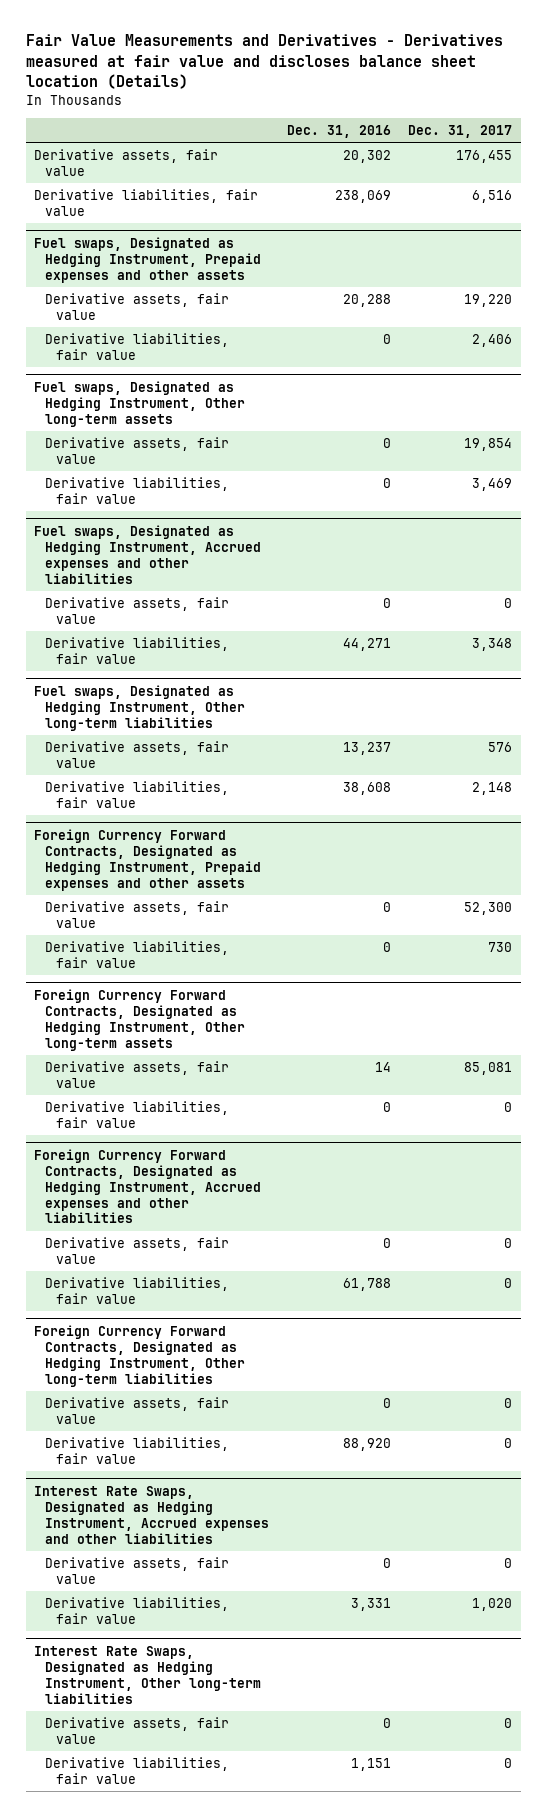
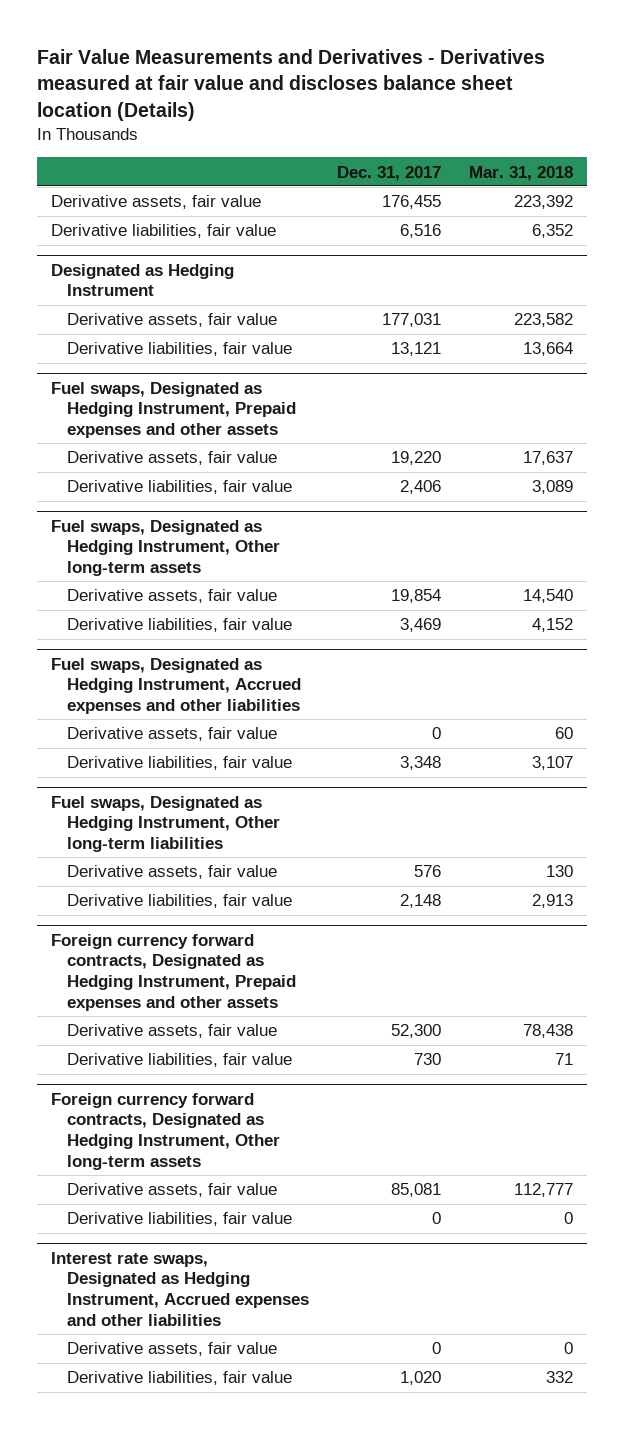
[286,124,391,138] Dec. 31, 2016 -> none
none -> [468,165,573,181] Mar. 31, 2018
none -> [50,263,234,297] Designated as Hedging Instrument
none -> [67,313,278,328] Derivative assets, fair value
none -> [67,342,293,357] Derivative liabilities, fair value
[34,829,262,891] Foreign Currency Forward Contracts, Designated as Hedging Instrument, Prepaid expenses and other assets -> [50,933,297,1011] Foreign currency forward contracts, Designated as Hedging Instrument, Prepaid expenses and other assets
[34,989,246,1051] Foreign Currency Forward Contracts, Designated as Hedging Instrument, Other long-term assets -> [50,1092,281,1170] Foreign currency forward contracts, Designated as Hedging Instrument, Other long-term assets
[34,1149,262,1224] Foreign Currency Forward Contracts, Designated as Hedging Instrument, Accrued expenses and other liabilities -> none
[45,1237,230,1264] Derivative assets, fair value -> none
[45,1277,230,1304] Derivative liabilities, fair value -> none
[34,1325,246,1387] Foreign Currency Forward Contracts, Designated as Hedging Instrument, Other long-term liabilities -> none
[45,1397,230,1424] Derivative assets, fair value -> none
[45,1437,230,1464] Derivative liabilities, fair value -> none
[34,1486,270,1544] Interest Rate Swaps, Designated as Hedging Instrument, Accrued expenses and other liabilities -> [50,1251,310,1326] Interest rate swaps, Designated as Hedging Instrument, Accrued expenses and other liabilities
[34,1646,262,1704] Interest Rate Swaps, Designated as Hedging Instrument, Other long-term liabilities -> none
[45,1717,230,1744] Derivative assets, fair value -> none
[45,1757,230,1784] Derivative liabilities, fair value -> none

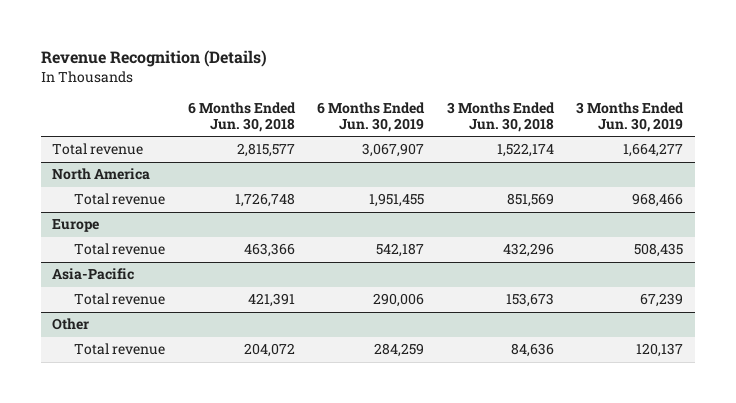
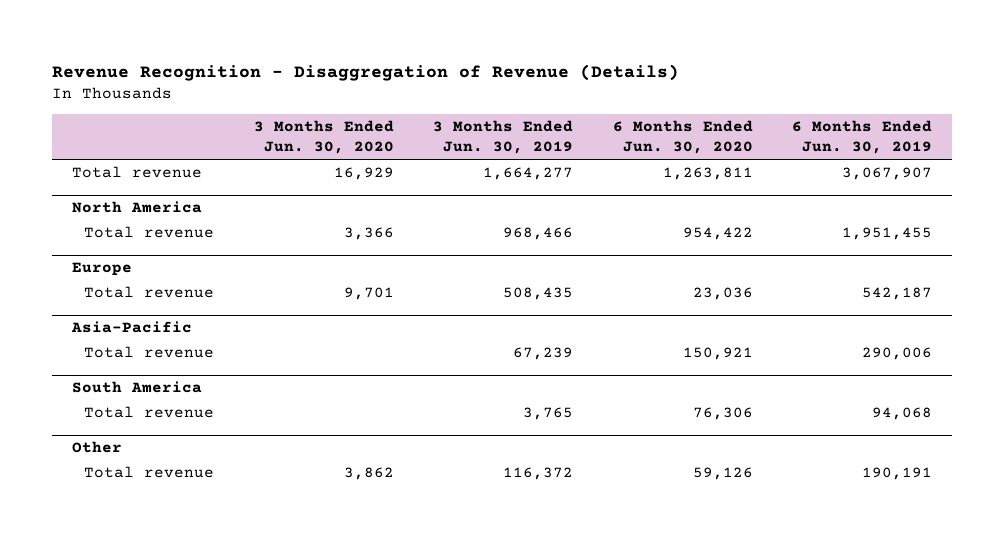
[41,49,268,67] Revenue Recognition (Details) -> [51,63,679,81] Revenue Recognition - Disaggregation of Revenue (Details)
[187,102,296,133] 6 Months Ended Jun. 30, 2018 -> none
[446,102,555,133] 3 Months Ended Jun. 30, 2018 -> none
none -> [253,119,394,155] 3 Months Ended Jun. 30, 2020
none -> [612,119,753,155] 6 Months Ended Jun. 30, 2020
none -> [71,381,202,394] South America
none -> [84,406,215,419] Total revenue
[374,343,425,358] 284,259 -> [861,467,932,481] 190,191
[636,343,684,358] 120,137 -> [503,467,574,481] 116,372

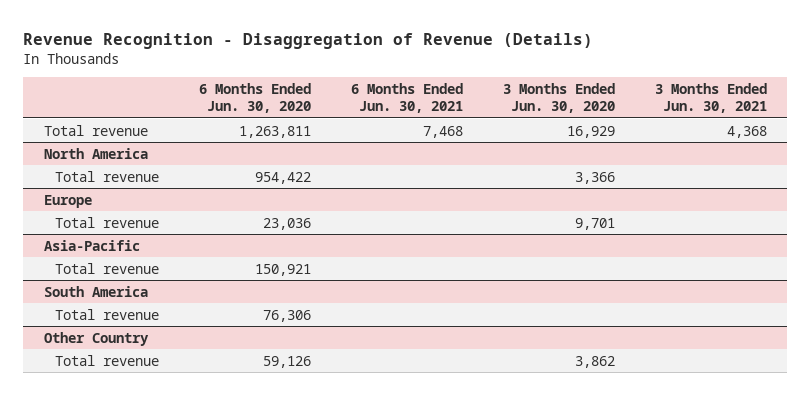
[433,119,574,155] 3 Months Ended Jun. 30, 2019 -> none
[791,119,932,155] 6 Months Ended Jun. 30, 2019 -> none
none -> [351,83,464,114] 6 Months Ended Jun. 30, 2021
none -> [655,83,768,114] 3 Months Ended Jun. 30, 2021
[71,441,122,454] Other -> [43,331,149,346] Other Country

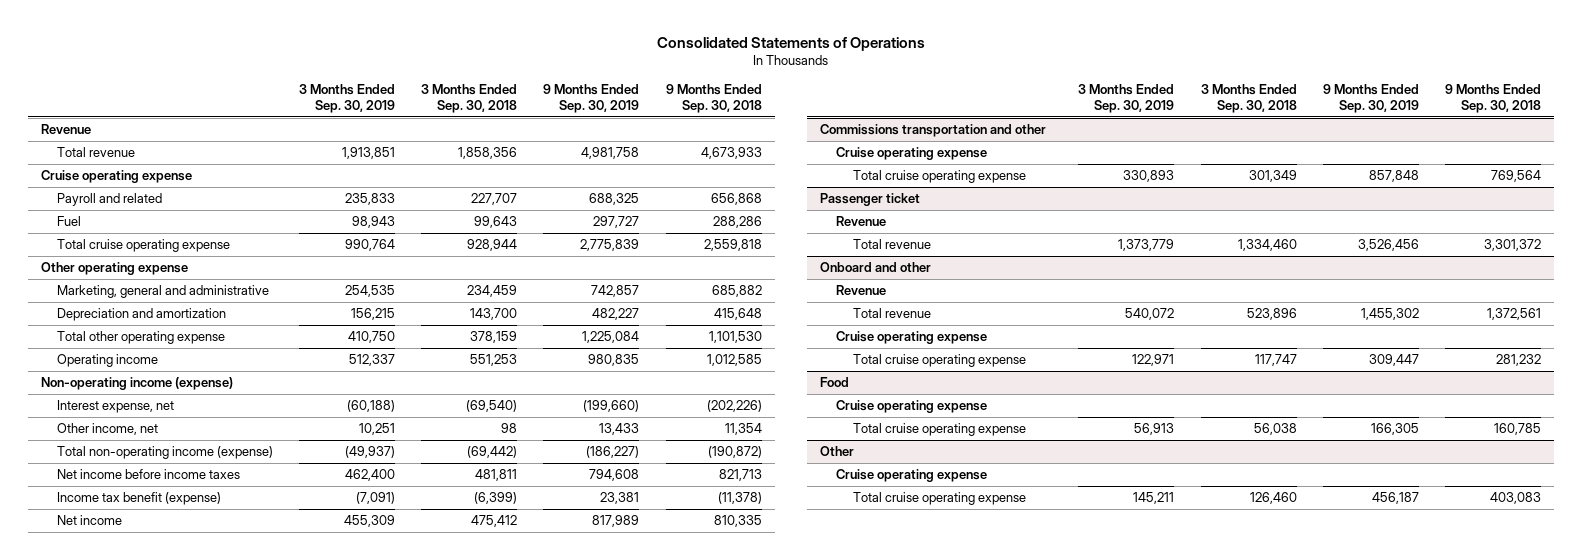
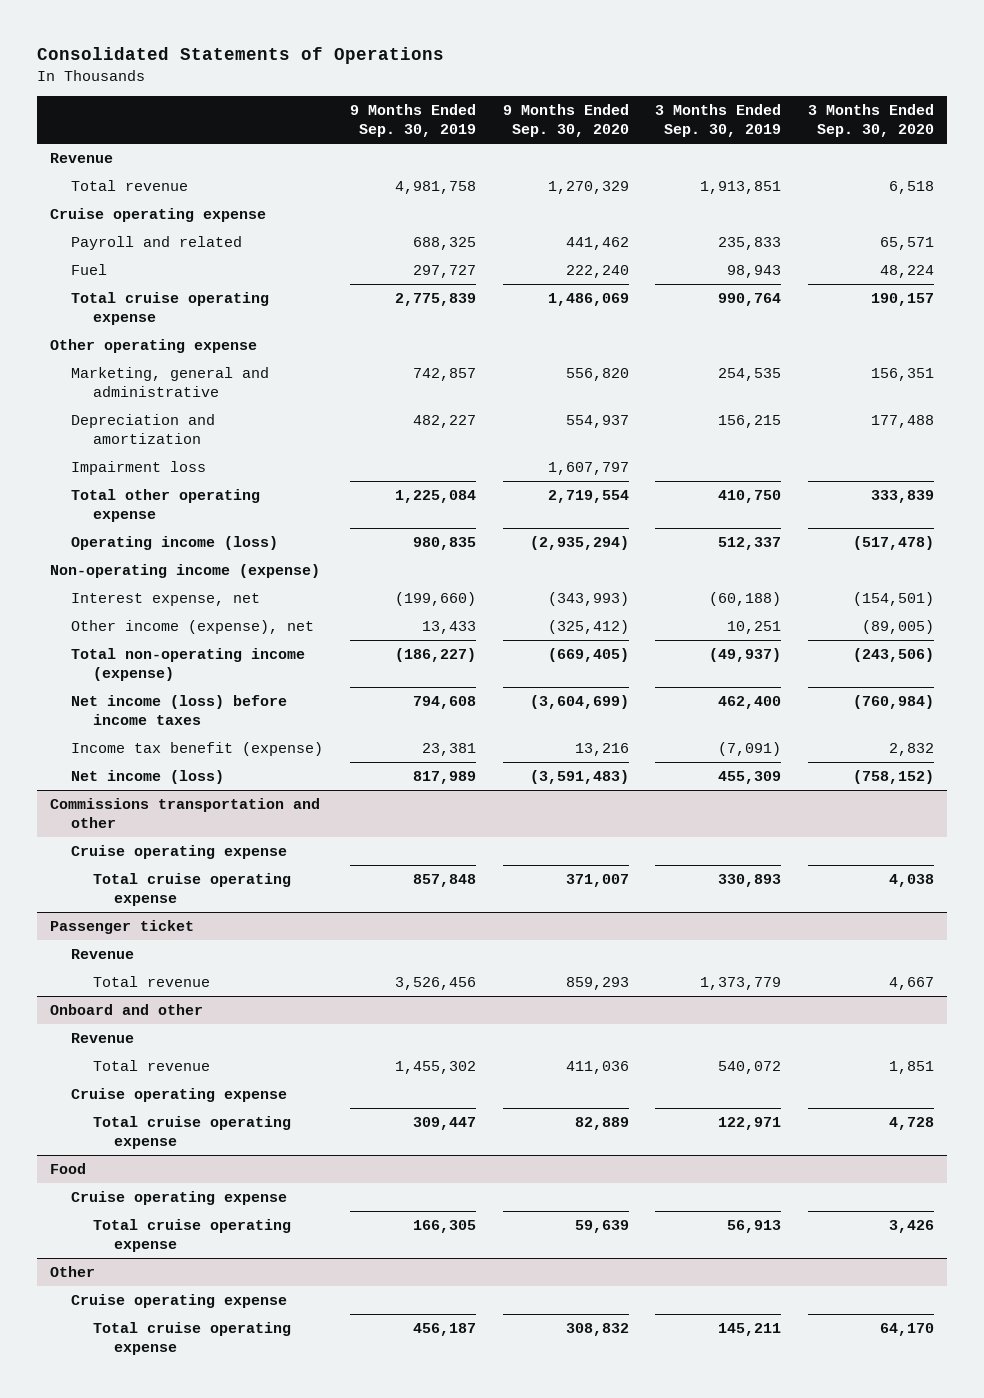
[421,84,518,114] 3 Months Ended Sep. 30, 2018 -> none
[665,84,762,114] 9 Months Ended Sep. 30, 2018 -> none
none -> [502,104,629,138] 9 Months Ended Sep. 30, 2020
none -> [808,104,935,138] 3 Months Ended Sep. 30, 2020
none -> [71,461,207,476] Impairment loss
[57,353,159,367] Operating income -> [71,536,279,551] Operating income (loss)
[57,422,159,435] Other income, net -> [71,620,315,635] Other income (expense), net
[57,468,241,479] Net income before income taxes -> [71,695,288,725] Net income (loss) before income taxes
[57,514,123,525] Net income -> [71,770,225,785] Net income (loss)

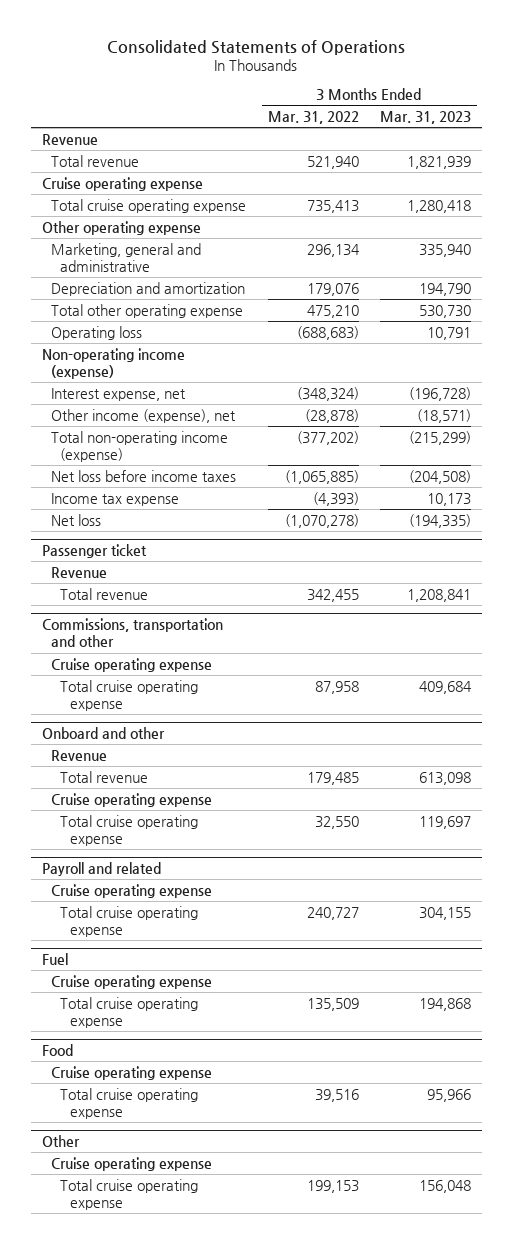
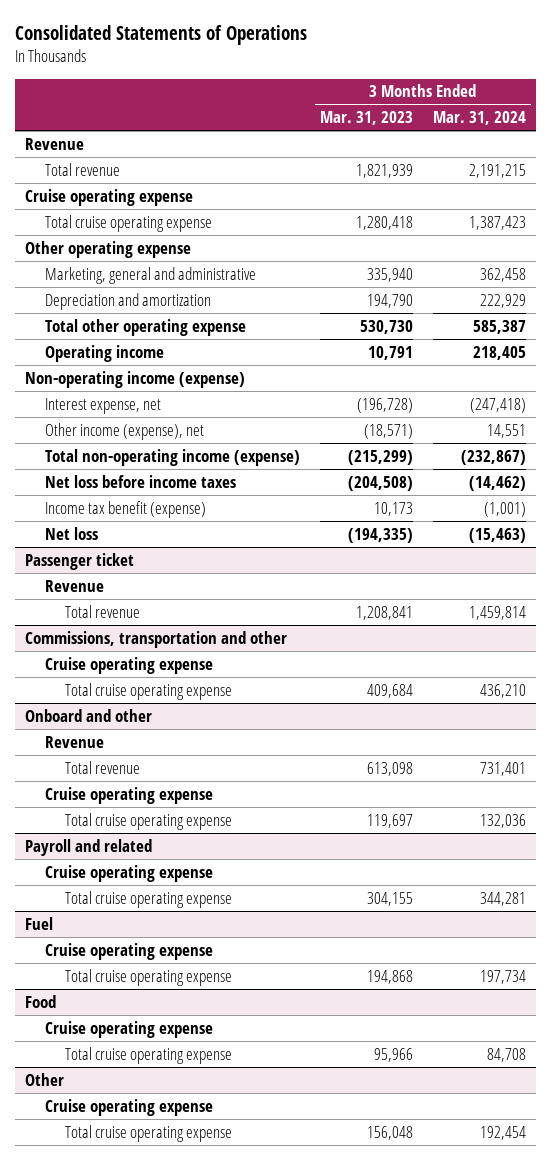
[267,110,359,124] Mar. 31, 2022 -> none
none -> [433,111,527,126] Mar. 31, 2024
[51,325,143,340] Operating loss -> [44,344,164,362] Operating income
[51,492,180,506] Income tax expense -> [44,500,206,518] Income tax benefit (expense)

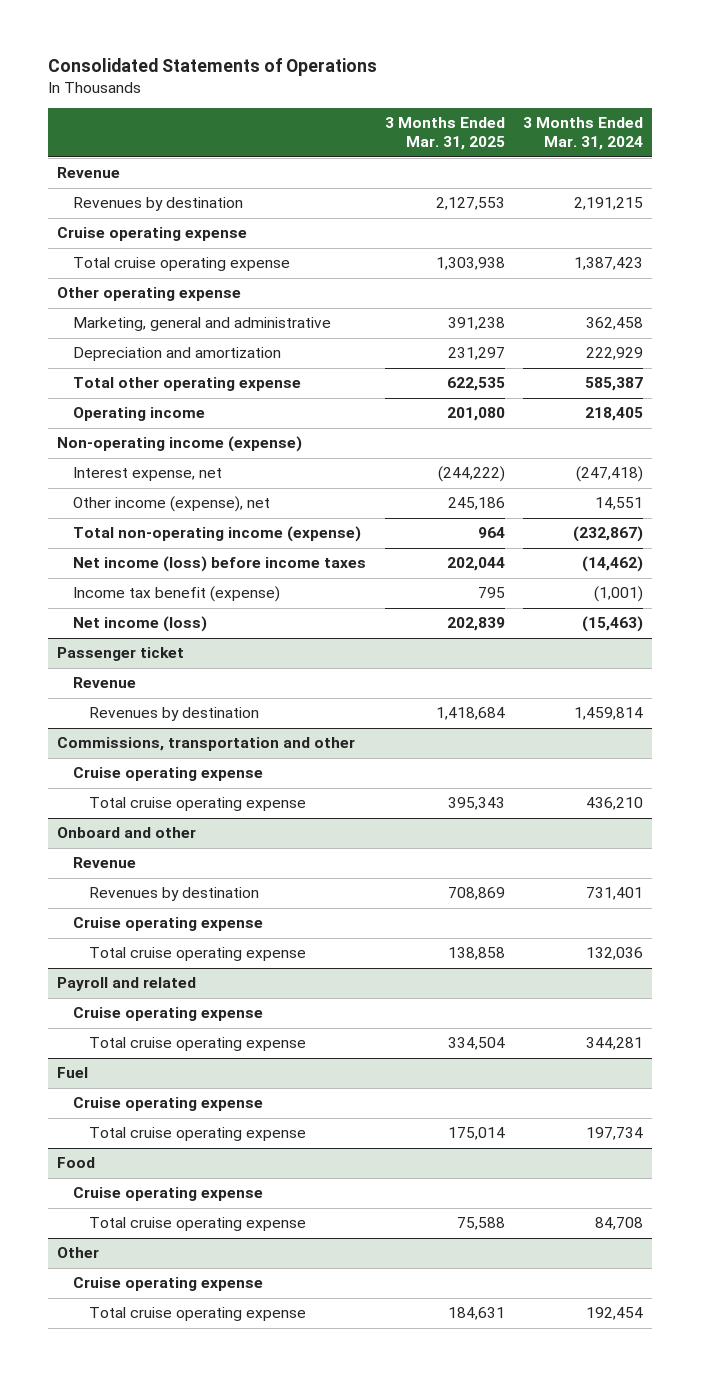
[320,111,414,126] Mar. 31, 2023 -> none
none -> [384,117,505,151] 3 Months Ended Mar. 31, 2025
[44,162,120,176] Total revenue -> [73,197,244,212] Revenues by destination
[44,474,236,488] Net loss before income taxes -> [73,556,367,573] Net income (loss) before income taxes
[44,526,98,540] Net loss -> [73,616,208,633] Net income (loss)
[65,604,141,618] Total revenue -> [88,707,259,722] Revenues by destination
[65,760,141,774] Total revenue -> [88,887,259,902] Revenues by destination

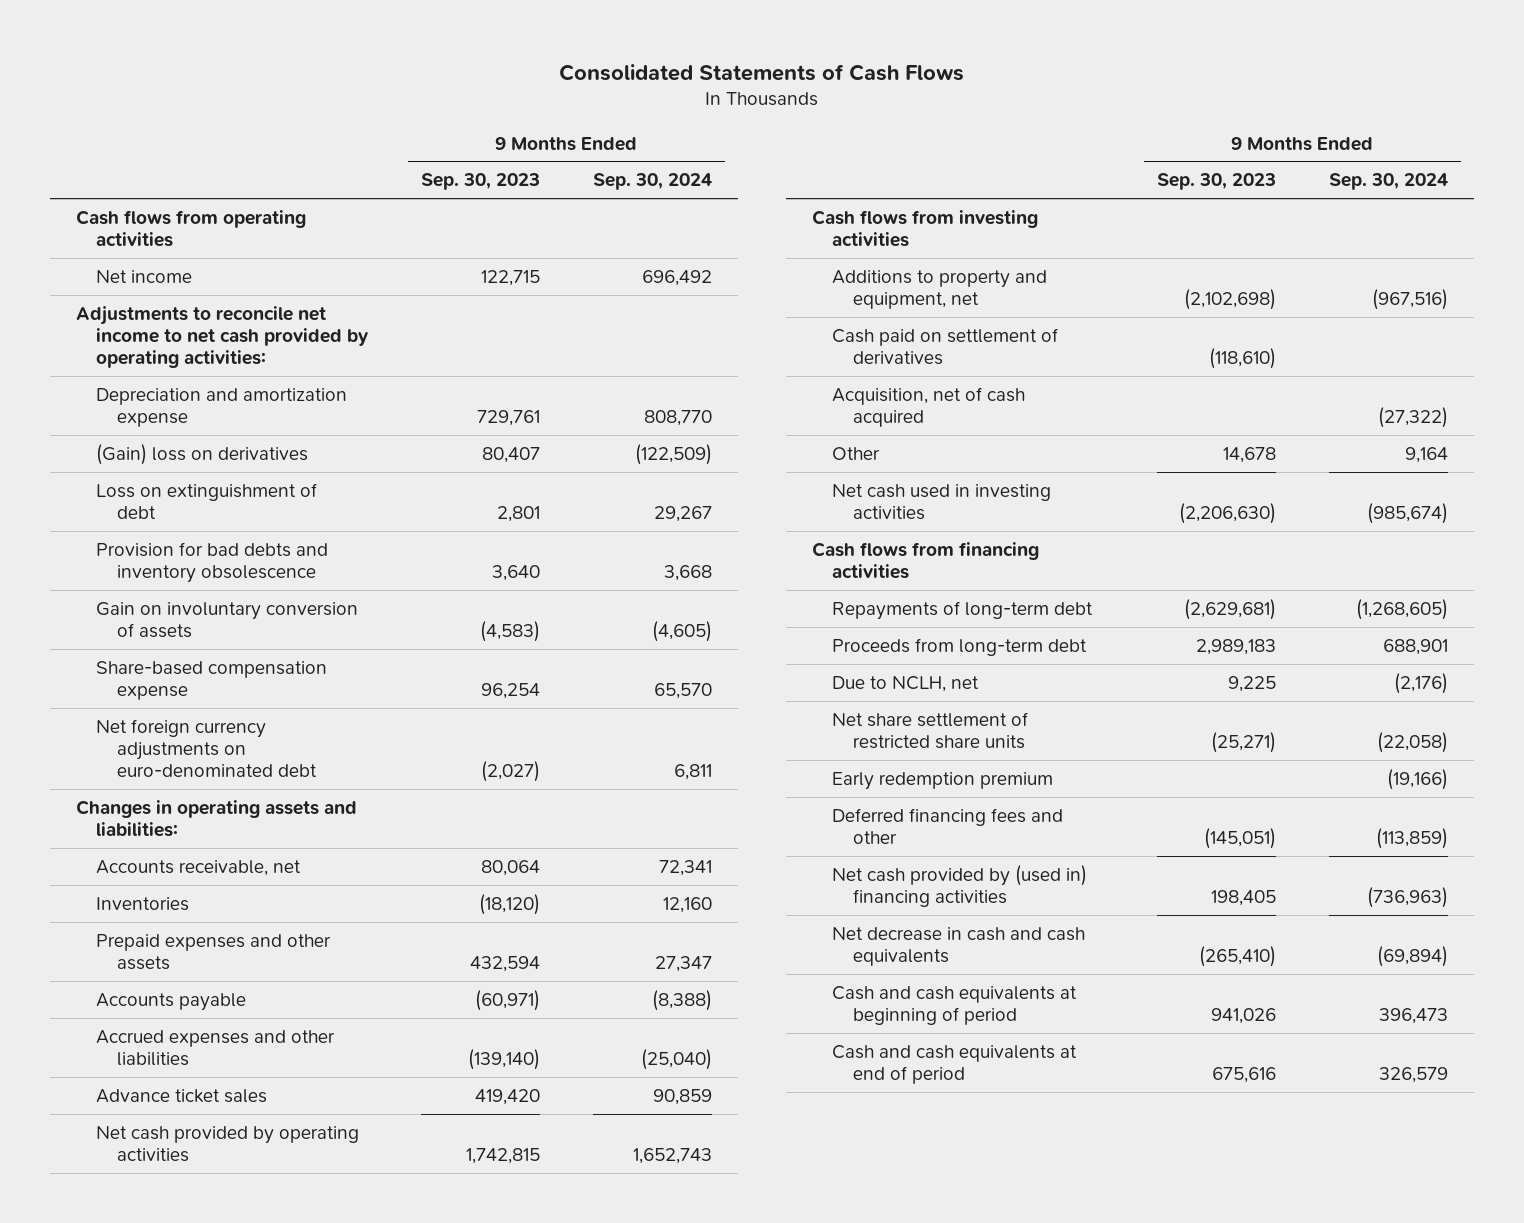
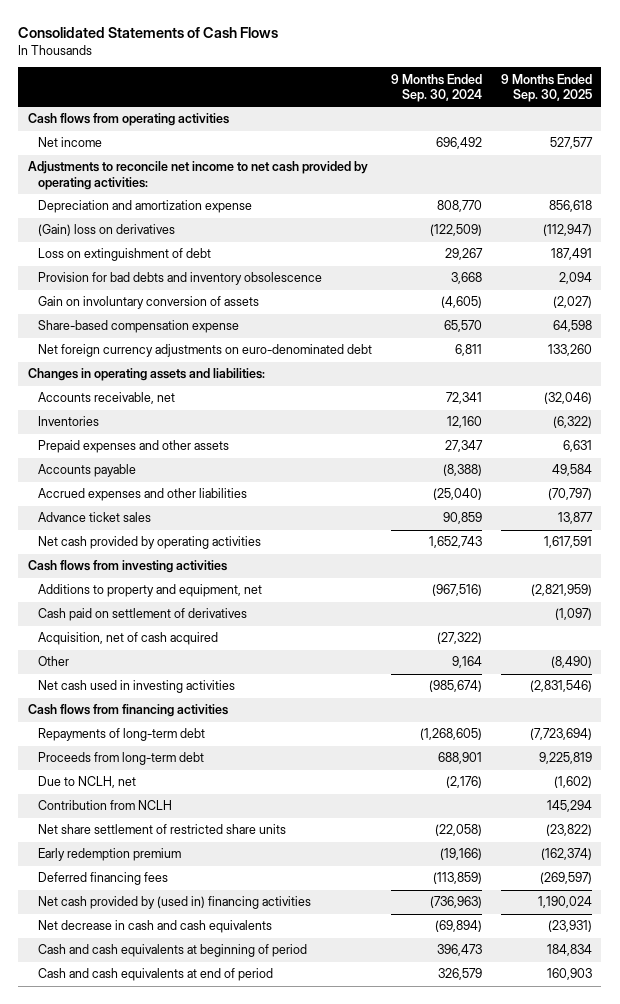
[421,173,541,191] Sep. 30, 2023 -> none
none -> [500,73,592,103] 9 Months Ended Sep. 30, 2025
none -> [38,800,173,811] Contribution from NCLH
[832,807,1064,845] Deferred financing fees and other -> [38,872,169,886] Deferred financing fees

